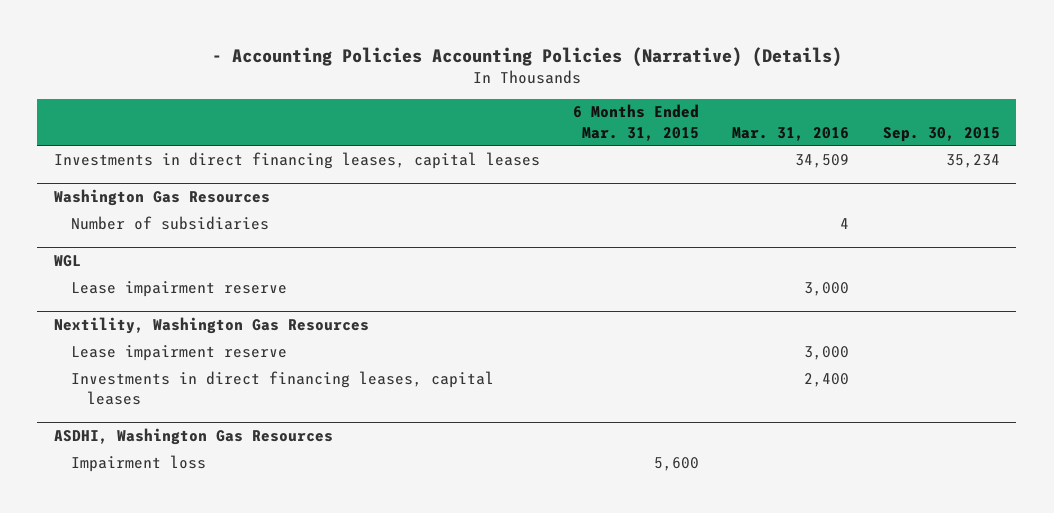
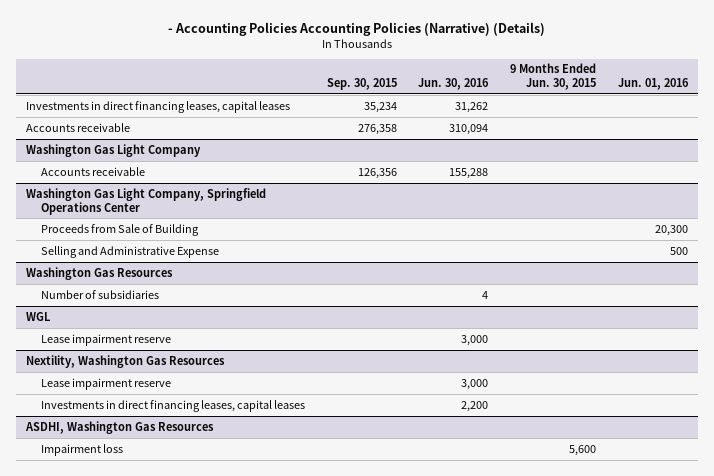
[573,104,700,141] 6 Months Ended Mar. 31, 2015 -> none
[732,126,850,141] Mar. 31, 2016 -> none
none -> [418,78,490,91] Jun. 30, 2016
none -> [509,63,596,91] 9 Months Ended Jun. 30, 2015
none -> [617,78,689,91] Jun. 01, 2016
none -> [26,122,131,132] Accounts receivable
none -> [26,143,202,157] Washington Gas Light Company
none -> [40,166,145,176] Accounts receivable
none -> [26,187,267,215] Washington Gas Light Company, Springfield Operations Center
none -> [40,223,199,236] Proceeds from Sale of Building
none -> [40,245,219,258] Selling and Administrative Expense

